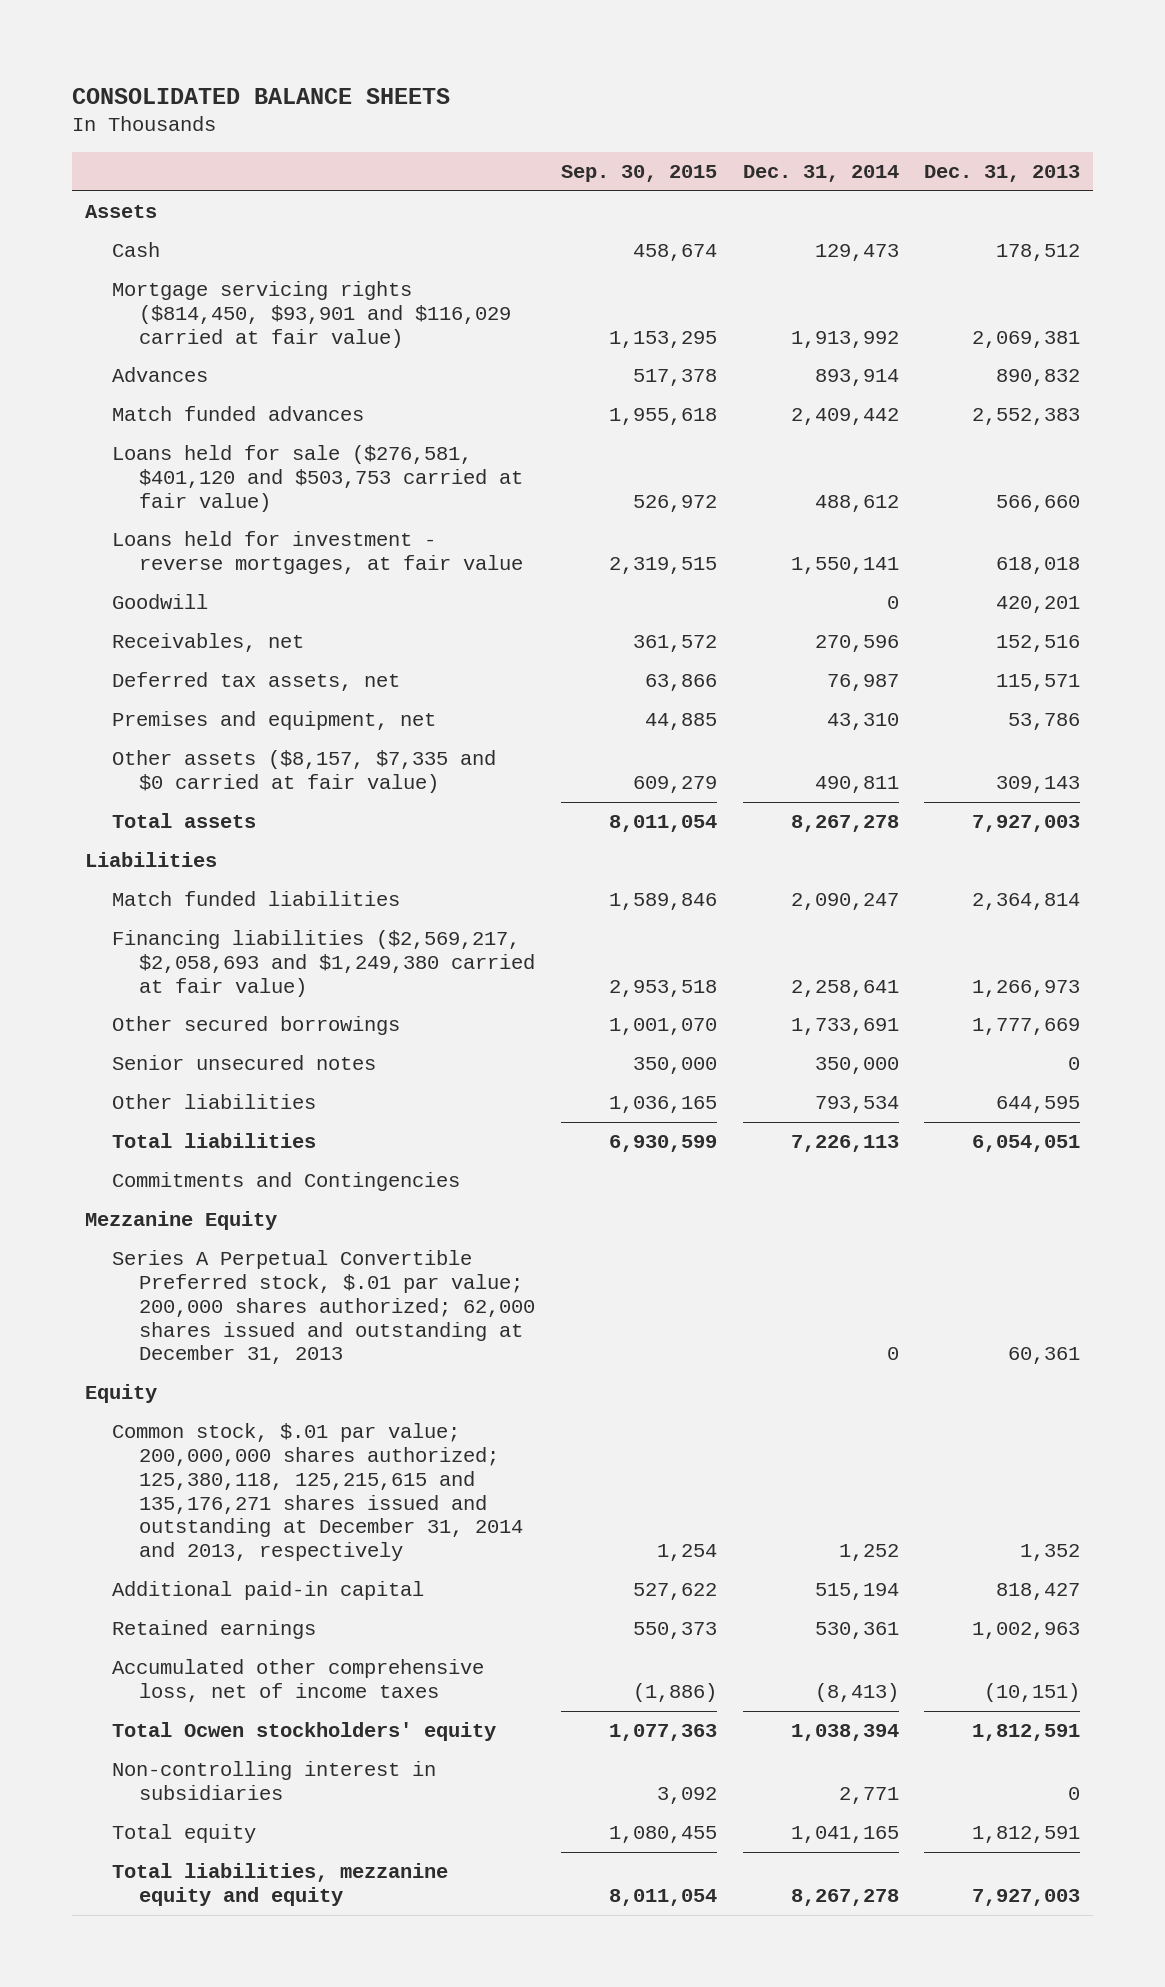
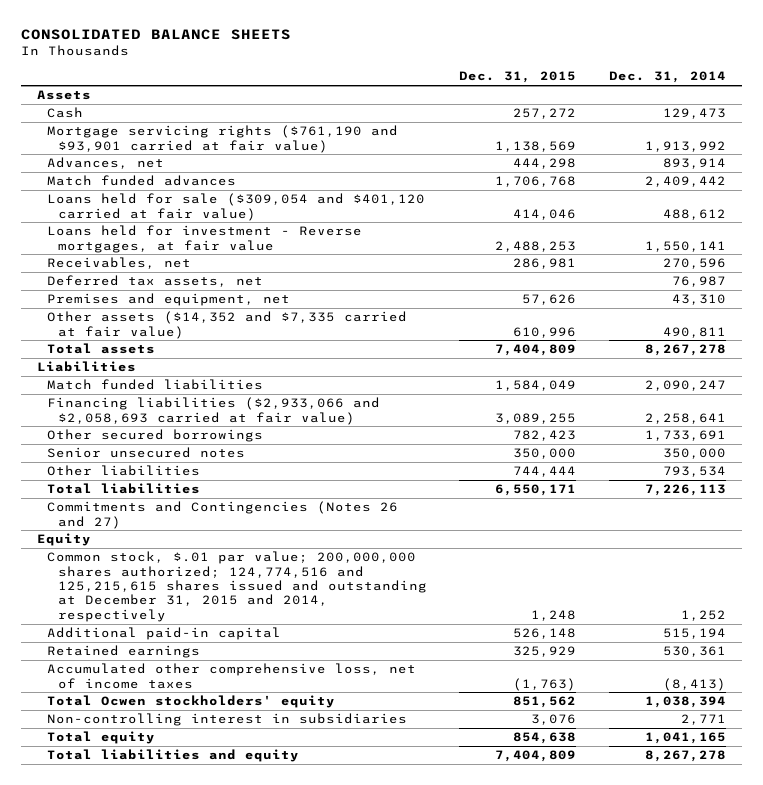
[561,164,718,182] Sep. 30, 2015 -> none
[924,164,1081,182] Dec. 31, 2013 -> none
none -> [459,71,577,84] Dec. 31, 2015
[111,281,512,348] Mortgage servicing rights ($814,450, $93,901 and $116,029 carried at fair value) -> [47,125,399,153] Mortgage servicing rights ($761,190 and $93,901 carried at fair value)
[111,367,208,383] Advances -> [47,157,165,170] Advances, net
[111,594,208,610] Goodwill -> none
[111,445,524,512] Loans held for sale ($276,581, $401,120 and $503,753 carried at fair value) -> [47,193,426,221] Loans held for sale ($309,054 and $401,120 carried at fair value)
[111,531,524,574] Loans held for investment - reverse mortgages, at fair value -> [47,225,363,253] Loans held for investment - Reverse mortgages, at fair value
[111,750,496,793] Other assets ($8,157, $7,335 and $0 carried at fair value) -> [47,311,408,339] Other assets ($14,352 and $7,335 carried at fair value)
[111,930,536,997] Financing liabilities ($2,569,217, $2,058,693 and $1,249,380 carried at fair value) -> [47,397,381,425] Financing liabilities ($2,933,066 and $2,058,693 carried at fair value)
[84,1211,277,1231] Mezzanine Equity -> none
[111,1250,536,1365] Series A Perpetual Convertible Preferred stock, $.01 par value; 200,000 shares authorized; 62,000 shares issued and outstanding at December 31, 2013 -> none
[111,1172,460,1192] Commitments and Contingencies -> [47,501,399,529] Commitments and Contingencies (Notes 26 and 27)
[111,1423,524,1562] Common stock, $.01 par value; 200,000,000 shares authorized; 125,380,118, 125,215,615 and 135,176,271 shares issued and outstanding at December 31, 2014 and 2013, respectively -> [47,551,427,622] Common stock, $.01 par value; 200,000,000 shares authorized; 124,774,516 and 125,215,615 shares issued and outstanding at December 31, 2015 and 2014, respectively
[111,1863,448,1906] Total liabilities, mezzanine equity and equity -> [47,749,300,763] Total liabilities and equity

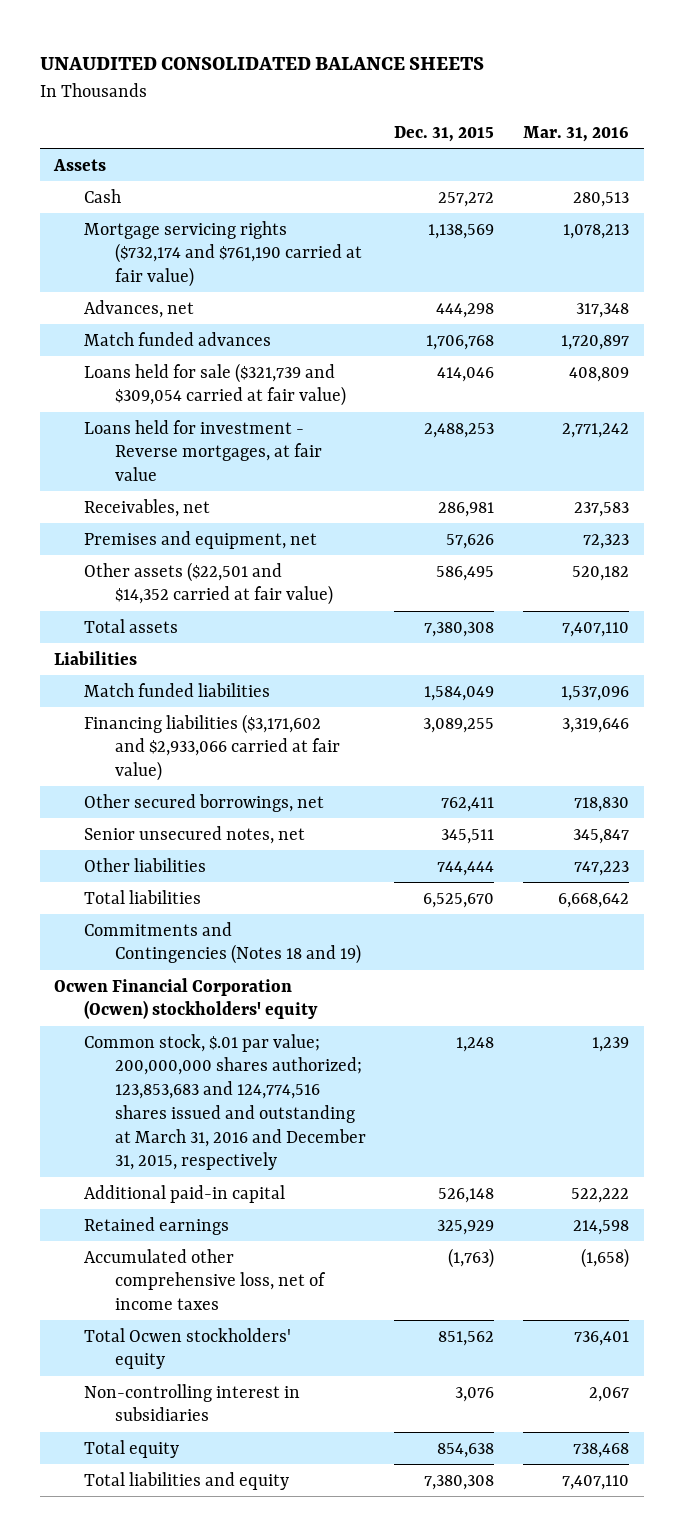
[20,29,291,41] CONSOLIDATED BALANCE SHEETS -> [39,57,484,71] UNAUDITED CONSOLIDATED BALANCE SHEETS
[609,71,727,84] Dec. 31, 2014 -> none
none -> [523,125,630,142] Mar. 31, 2016
[47,125,399,153] Mortgage servicing rights ($761,190 and $93,901 carried at fair value) -> [84,220,362,288] Mortgage servicing rights ($732,174 and $761,190 carried at fair value)
[47,193,426,221] Loans held for sale ($309,054 and $401,120 carried at fair value) -> [84,362,346,407] Loans held for sale ($321,739 and $309,054 carried at fair value)
[47,275,264,288] Deferred tax assets, net -> none
[47,311,408,339] Other assets ($14,352 and $7,335 carried at fair value) -> [84,561,333,606] Other assets ($22,501 and $14,352 carried at fair value)
[513,326,577,338] 610,996 -> [436,565,495,581] 586,495
[495,344,577,357] 7,404,809 -> [424,621,495,637] 7,380,308
[47,397,381,425] Financing liabilities ($2,933,066 and $2,058,693 carried at fair value) -> [84,713,340,782] Financing liabilities ($3,171,602 and $2,933,066 carried at fair value)
[47,429,264,443] Other secured borrowings -> [84,793,325,812] Other secured borrowings, net
[513,430,577,442] 782,423 -> [441,796,495,812] 762,411
[47,447,246,459] Senior unsecured notes -> [84,825,306,844] Senior unsecured notes, net
[513,448,577,460] 350,000 -> [441,828,495,844] 345,511
[495,484,577,497] 6,550,171 -> [423,892,495,908] 6,525,670
[47,501,399,529] Commitments and Contingencies (Notes 26 and 27) -> [84,921,361,965] Commitments and Contingencies (Notes 18 and 19)
[37,533,92,547] Equity -> [54,977,319,1020] Ocwen Financial Corporation (Ocwen) stockholders' equity
[47,551,427,622] Common stock, $.01 par value; 200,000,000 shares authorized; 124,774,516 and 125,215,615 shares issued and outstanding at December 31, 2015 and 2014, respectively -> [84,1033,366,1171] Common stock, $.01 par value; 200,000,000 shares authorized; 123,853,683 and 124,774,516 shares issued and outstanding at March 31, 2016 and December 31, 2015, respectively
[495,750,577,763] 7,404,809 -> [424,1474,495,1490] 7,380,308

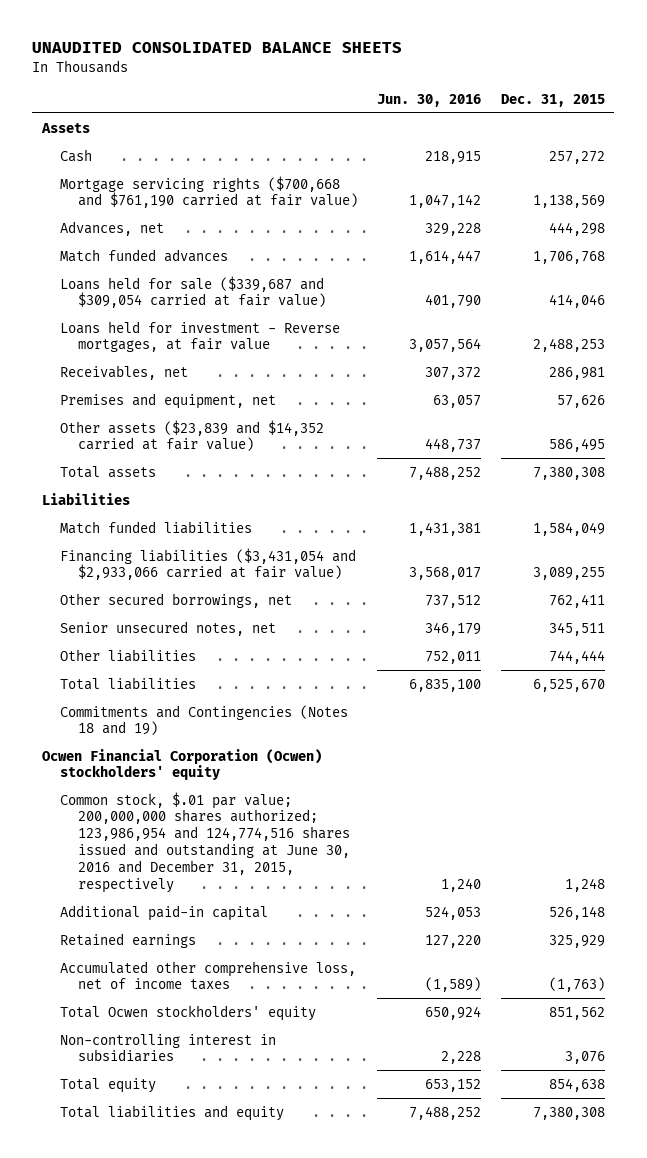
[523,125,630,142] Mar. 31, 2016 -> none
none -> [377,93,482,107] Jun. 30, 2016
[84,220,362,288] Mortgage servicing rights ($732,174 and $761,190 carried at fair value) -> [60,175,359,209] Mortgage servicing rights ($700,668 and $761,190 carried at fair value)
[84,362,346,407] Loans held for sale ($321,739 and $309,054 carried at fair value) -> [60,275,327,309] Loans held for sale ($339,687 and $309,054 carried at fair value)
[84,561,333,606] Other assets ($22,501 and $14,352 carried at fair value) -> [60,419,325,452] Other assets ($23,839 and $14,352 carried at fair value)
[84,713,340,782] Financing liabilities ($3,171,602 and $2,933,066 carried at fair value) -> [60,547,357,581] Financing liabilities ($3,431,054 and $2,933,066 carried at fair value)
[84,1033,366,1171] Common stock, $.01 par value; 200,000,000 shares authorized; 123,853,683 and 124,774,516 shares issued and outstanding at March 31, 2016 and December 31, 2015, respectively -> [60,791,351,893] Common stock, $.01 par value; 200,000,000 shares authorized; 123,986,954 and 124,774,516 shares issued and outstanding at June 30, 2016 and December 31, 2015, respectively

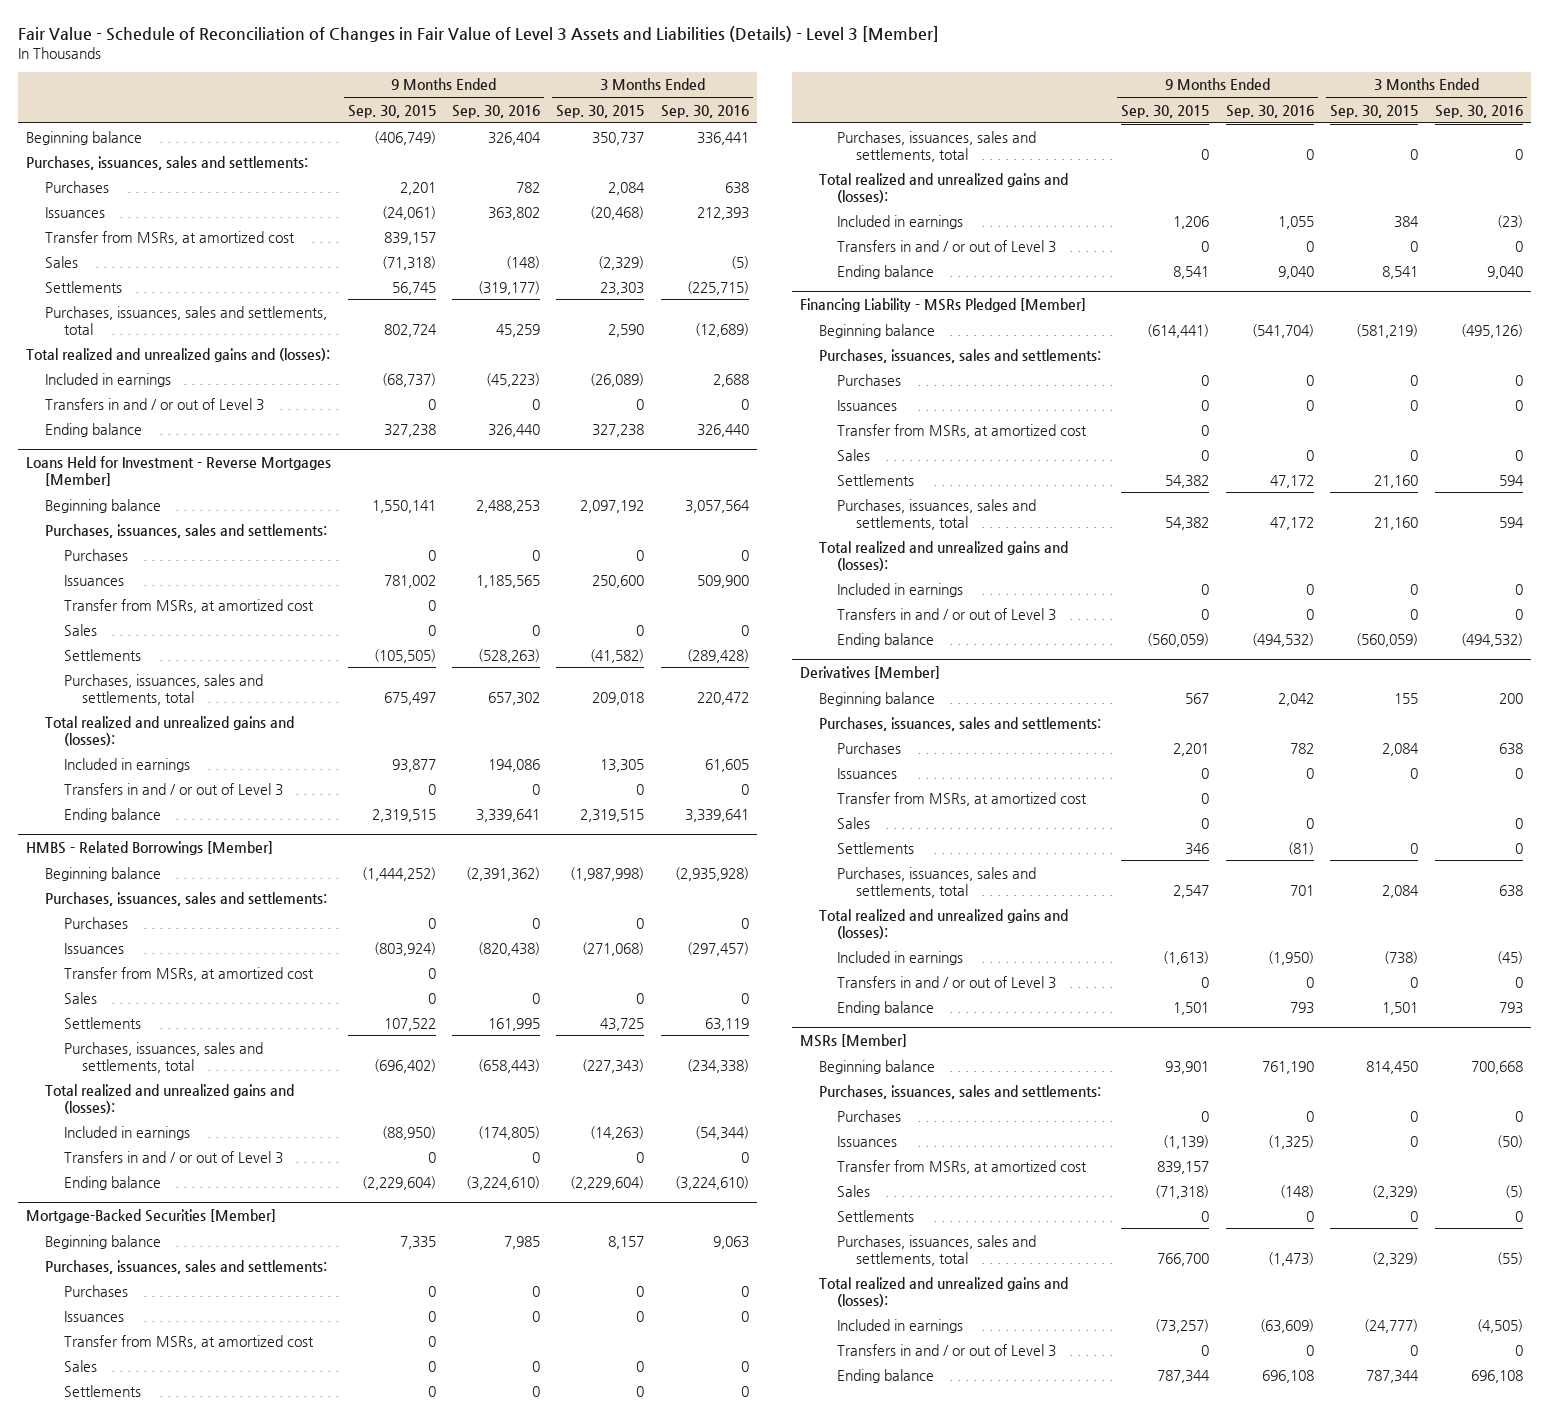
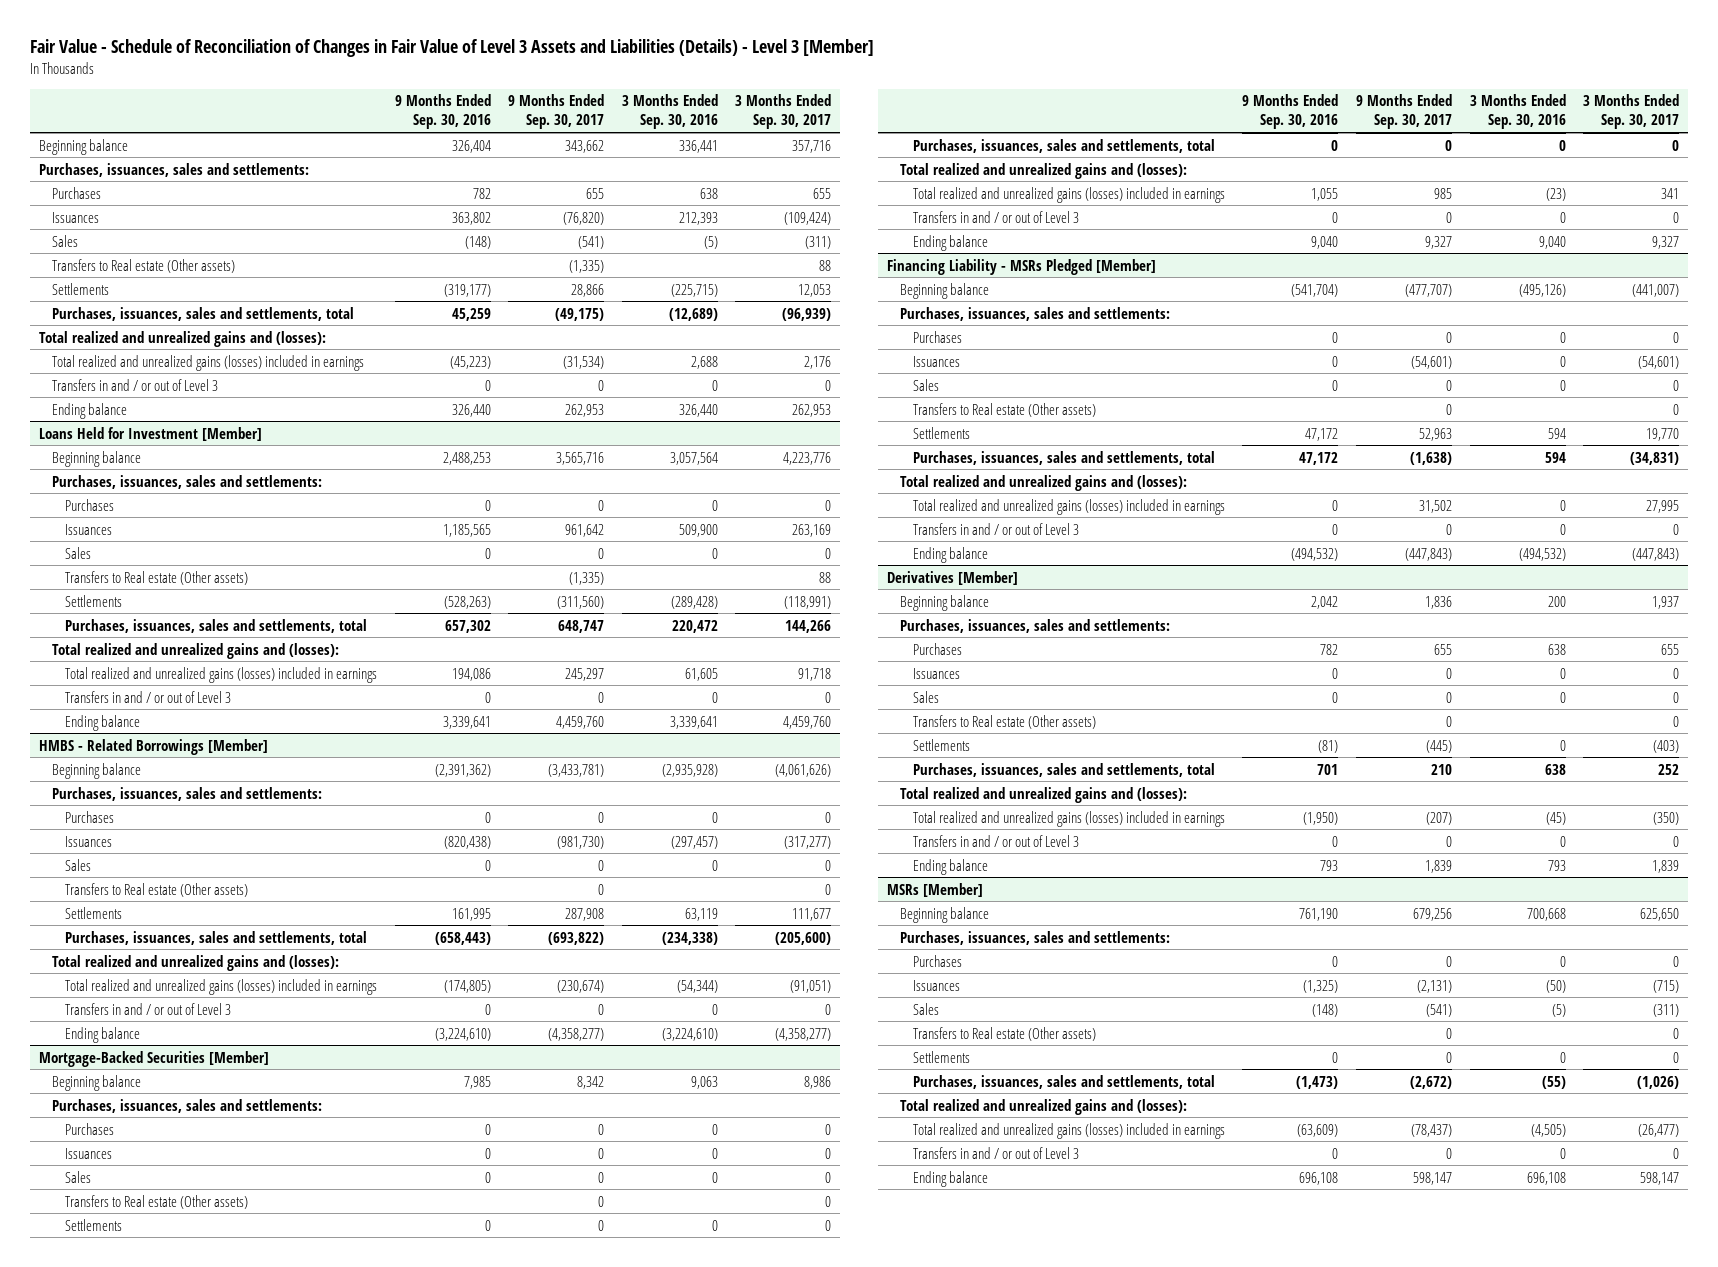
[347,104,436,118] Sep. 30, 2015 -> none
[556,104,645,118] Sep. 30, 2015 -> none
none -> [508,94,605,130] 9 Months Ended Sep. 30, 2017
none -> [735,94,832,130] 3 Months Ended Sep. 30, 2017
[44,230,295,245] Transfer from MSRs, at amortized cost -> none
none -> [51,258,235,273] Transfers to Real estate (Other assets)
[44,372,171,387] Included in earnings -> [51,354,364,371] Total realized and unrealized gains (losses) included in earnings
[26,456,332,487] Loans Held for Investment - Reverse Mortgages [Member] -> [38,426,262,441] Loans Held for Investment [Member]
[63,598,314,613] Transfer from MSRs, at amortized cost -> none
none -> [65,570,249,585] Transfers to Real estate (Other assets)
[63,757,190,772] Included in earnings -> [65,666,378,683] Total realized and unrealized gains (losses) included in earnings
[63,966,314,981] Transfer from MSRs, at amortized cost -> none
none -> [65,882,249,897] Transfers to Real estate (Other assets)
[63,1125,190,1140] Included in earnings -> [65,978,378,995] Total realized and unrealized gains (losses) included in earnings
[63,1334,314,1349] Transfer from MSRs, at amortized cost -> none
none -> [65,1194,249,1209] Transfers to Real estate (Other assets)
[837,214,964,229] Included in earnings -> [912,186,1225,203] Total realized and unrealized gains (losses) included in earnings
[837,423,1088,438] Transfer from MSRs, at amortized cost -> none
none -> [912,402,1096,417] Transfers to Real estate (Other assets)
[837,582,964,597] Included in earnings -> [912,498,1225,515] Total realized and unrealized gains (losses) included in earnings
[837,791,1088,806] Transfer from MSRs, at amortized cost -> none
none -> [912,714,1096,729] Transfers to Real estate (Other assets)
[837,950,964,965] Included in earnings -> [912,810,1225,827] Total realized and unrealized gains (losses) included in earnings
[837,1159,1088,1174] Transfer from MSRs, at amortized cost -> none
none -> [912,1026,1096,1041] Transfers to Real estate (Other assets)
[837,1318,964,1333] Included in earnings -> [912,1122,1225,1139] Total realized and unrealized gains (losses) included in earnings

